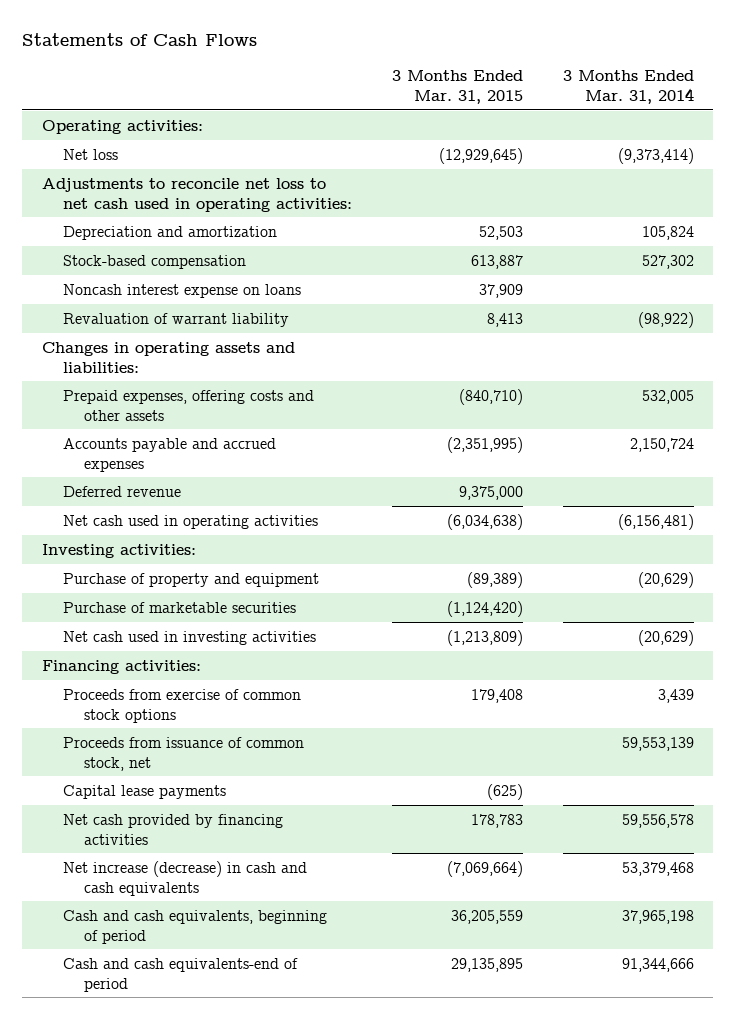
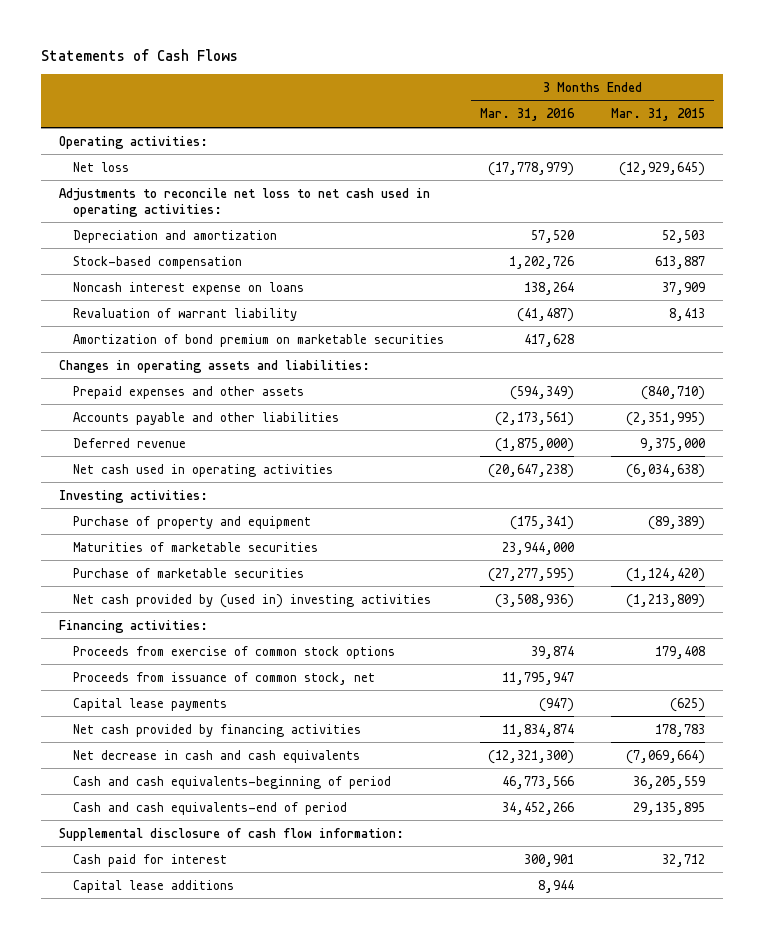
[562,70,694,104] 3 Months Ended Mar. 31, 2014 -> none
none -> [480,108,576,122] Mar. 31, 2016
none -> [72,333,444,347] Amortization of bond premium on marketable securities
[62,389,314,421] Prepaid expenses, offering costs and other assets -> [72,385,304,399] Prepaid expenses and other assets
[62,437,276,472] Accounts payable and accrued expenses -> [72,411,339,425] Accounts payable and other liabilities
none -> [72,541,318,552] Maturities of marketable securities
[62,630,316,645] Net cash used in investing activities -> [72,593,431,608] Net cash provided by (used in) investing activities
[62,860,307,896] Net increase (decrease) in cash and cash equivalents -> [72,749,360,763] Net decrease in cash and cash equivalents
[62,909,327,944] Cash and cash equivalents, beginning of period -> [72,775,391,789] Cash and cash equivalents-beginning of period
none -> [58,827,404,841] Supplemental disclosure of cash flow information:
none -> [72,853,227,867] Cash paid for interest
none -> [72,879,234,893] Capital lease additions

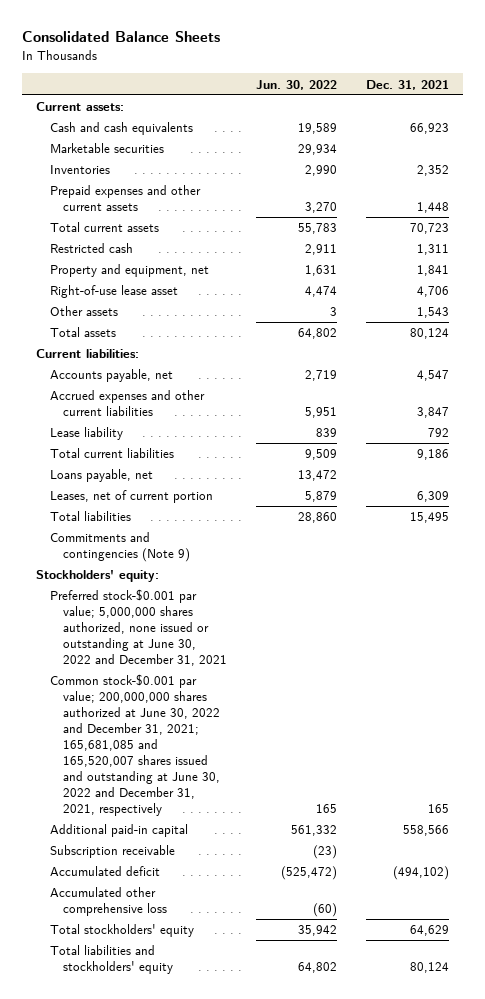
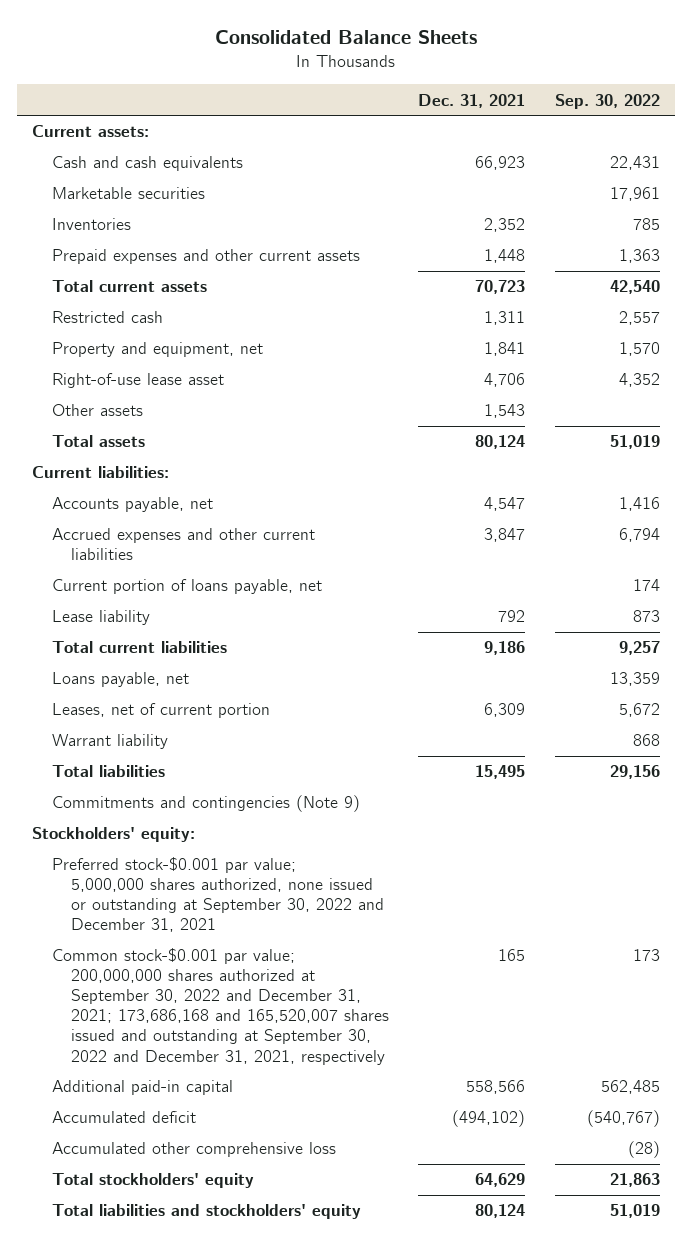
[256,79,338,90] Jun. 30, 2022 -> none
none -> [555,93,661,109] Sep. 30, 2022
none -> [51,579,322,595] Current portion of loans payable, net
none -> [51,734,168,750] Warrant liability
[49,589,228,666] Preferred stock-$0.001 par value; 5,000,000 shares authorized, none issued or outstanding at June 30, 2022 and December 31, 2021 -> [51,857,384,933] Preferred stock-$0.001 par value; 5,000,000 shares authorized, none issued or outstanding at September 30, 2022 and December 31, 2021
[49,674,221,816] Common stock-$0.001 par value; 200,000,000 shares authorized at June 30, 2022 and December 31, 2021; 165,681,085 and 165,520,007 shares issued and outstanding at June 30, 2022 and December 31, 2021, respectively -> [51,948,389,1065] Common stock-$0.001 par value; 200,000,000 shares authorized at September 30, 2022 and December 31, 2021; 173,686,168 and 165,520,007 shares issued and outstanding at September 30, 2022 and December 31, 2021, respectively
[49,845,175,859] Subscription receivable -> none

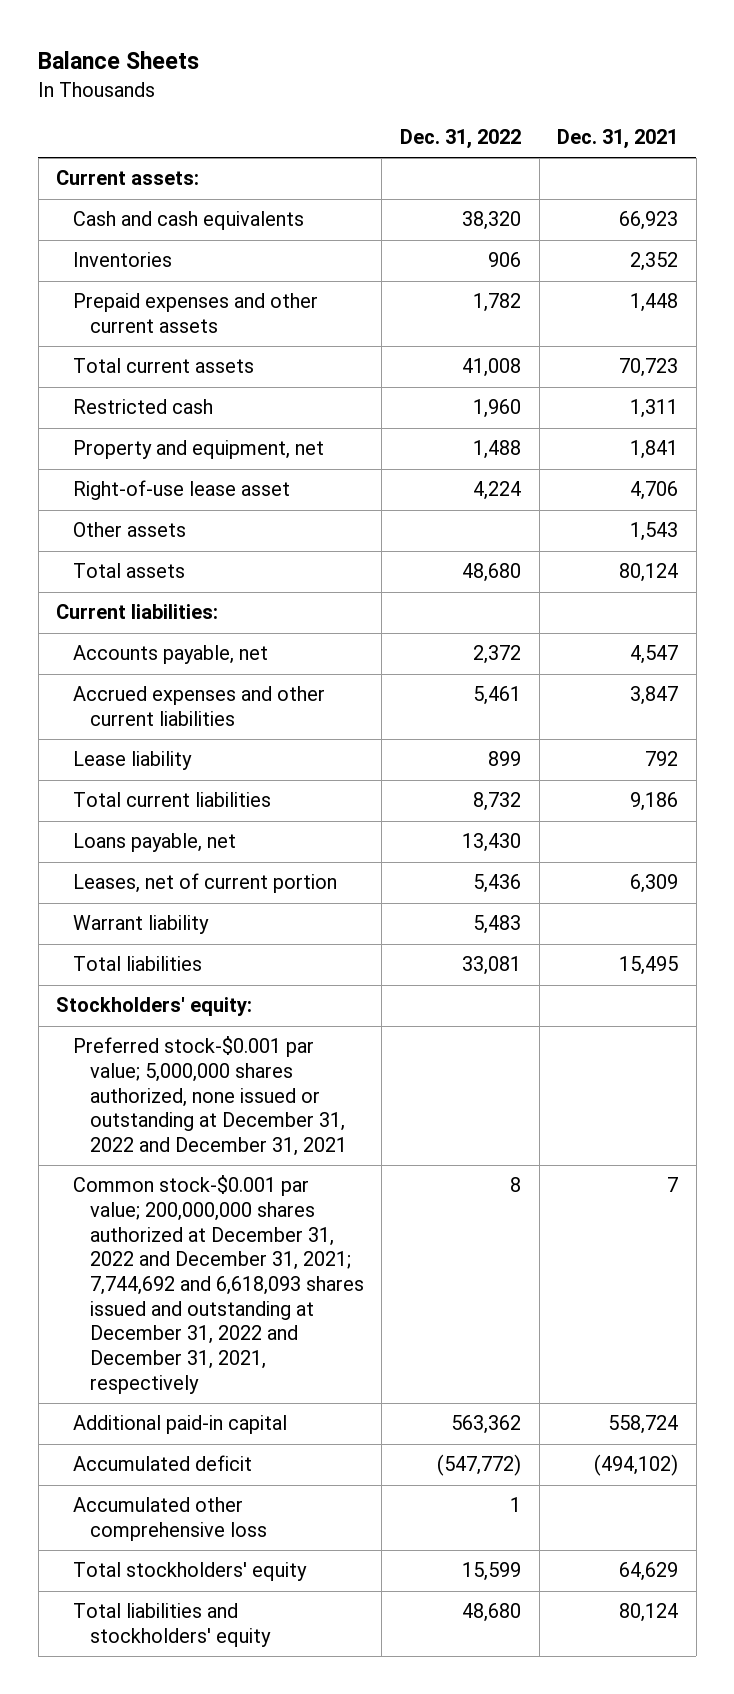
[215,30,478,45] Consolidated Balance Sheets -> [38,51,200,70] Balance Sheets
[555,93,661,109] Sep. 30, 2022 -> none
none -> [400,129,522,150] Dec. 31, 2022
[51,187,205,200] Marketable securities -> none
[51,579,322,595] Current portion of loans payable, net -> none
[51,795,360,813] Commitments and contingencies (Note 9) -> none
[51,857,384,933] Preferred stock-$0.001 par value; 5,000,000 shares authorized, none issued or outstanding at September 30, 2022 and December 31, 2021 -> [73,1036,347,1157] Preferred stock-$0.001 par value; 5,000,000 shares authorized, none issued or outstanding at December 31, 2022 and December 31, 2021
[51,948,389,1065] Common stock-$0.001 par value; 200,000,000 shares authorized at September 30, 2022 and December 31, 2021; 173,686,168 and 165,520,007 shares issued and outstanding at September 30, 2022 and December 31, 2021, respectively -> [73,1175,364,1394] Common stock-$0.001 par value; 200,000,000 shares authorized at December 31, 2022 and December 31, 2021; 7,744,692 and 6,618,093 shares issued and outstanding at December 31, 2022 and December 31, 2021, respectively
[498,949,526,962] 165 -> [667,1177,679,1193] 7
[466,1080,526,1095] 558,566 -> [608,1415,679,1435] 558,724

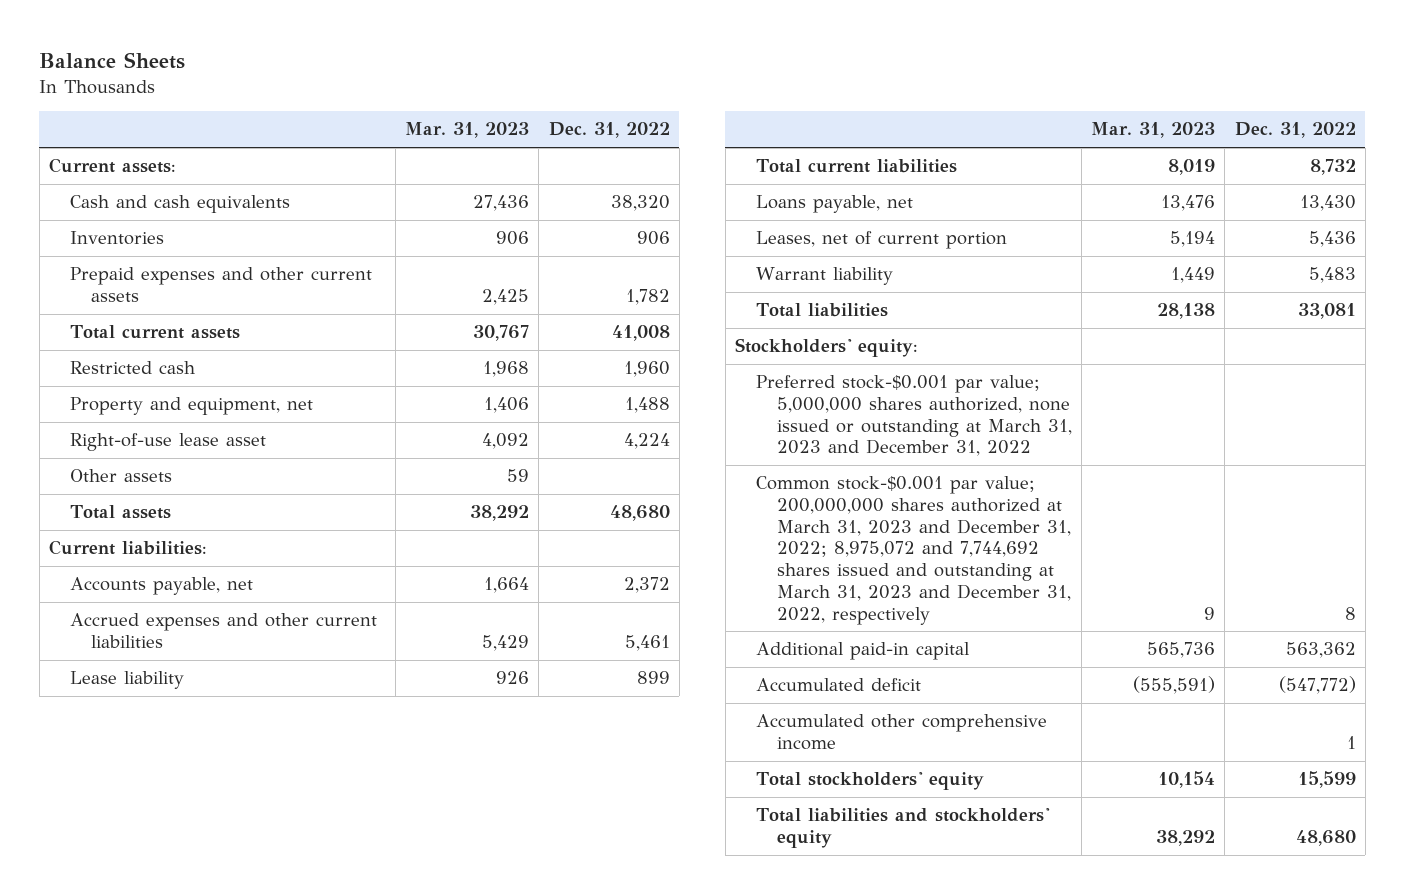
[557,129,679,150] Dec. 31, 2021 -> none
none -> [405,122,530,139] Mar. 31, 2023
[73,1036,347,1157] Preferred stock-$0.001 par value; 5,000,000 shares authorized, none issued or outstanding at December 31, 2022 and December 31, 2021 -> [755,375,1072,457] Preferred stock-$0.001 par value; 5,000,000 shares authorized, none issued or outstanding at March 31, 2023 and December 31, 2022
[73,1175,364,1394] Common stock-$0.001 par value; 200,000,000 shares authorized at December 31, 2022 and December 31, 2021; 7,744,692 and 6,618,093 shares issued and outstanding at December 31, 2022 and December 31, 2021, respectively -> [755,476,1071,625] Common stock-$0.001 par value; 200,000,000 shares authorized at March 31, 2023 and December 31, 2022; 8,975,072 and 7,744,692 shares issued and outstanding at March 31, 2023 and December 31, 2022, respectively
[73,1497,267,1542] Accumulated other comprehensive loss -> [755,714,1047,751] Accumulated other comprehensive income

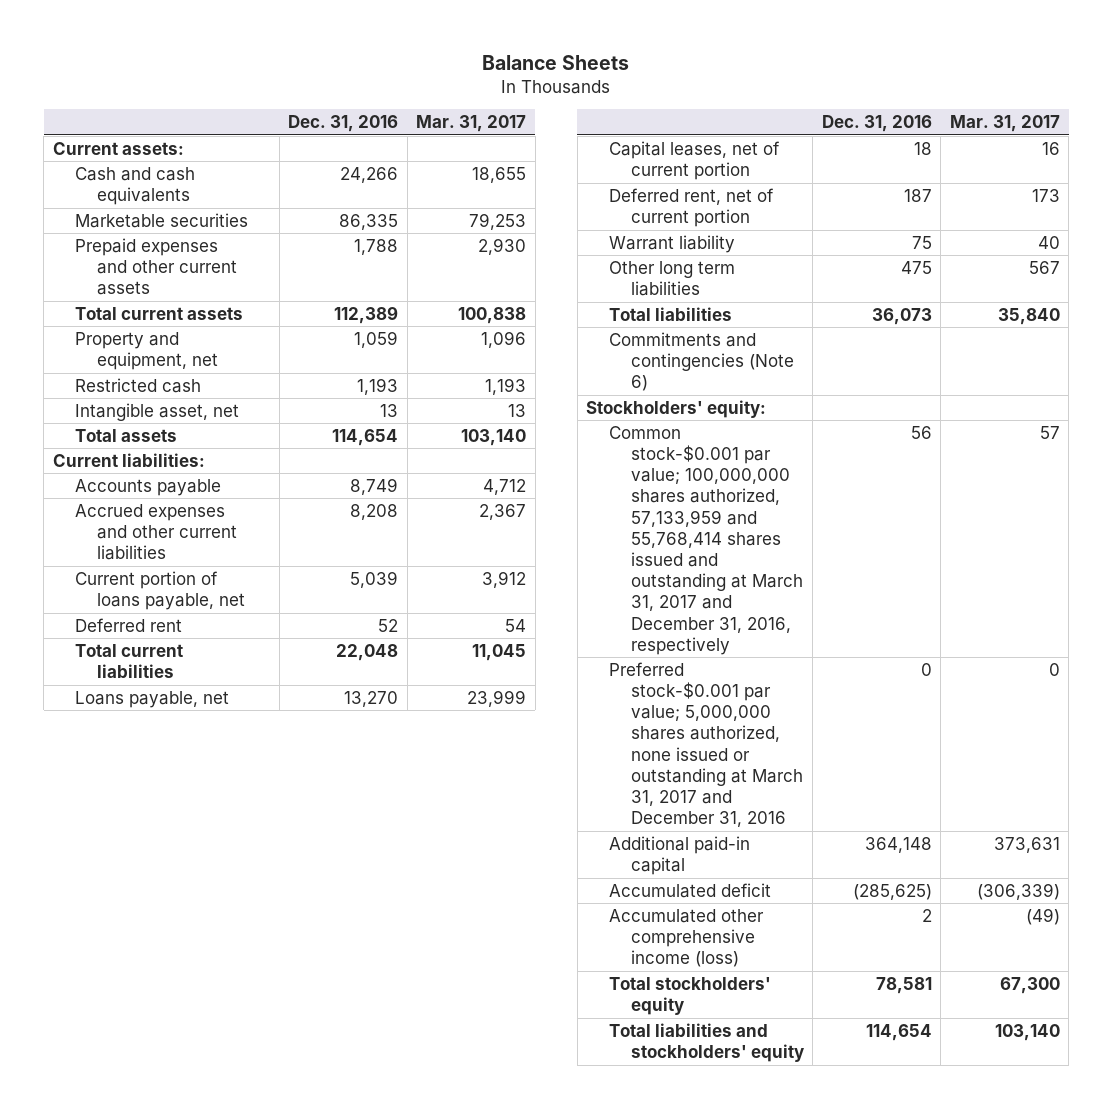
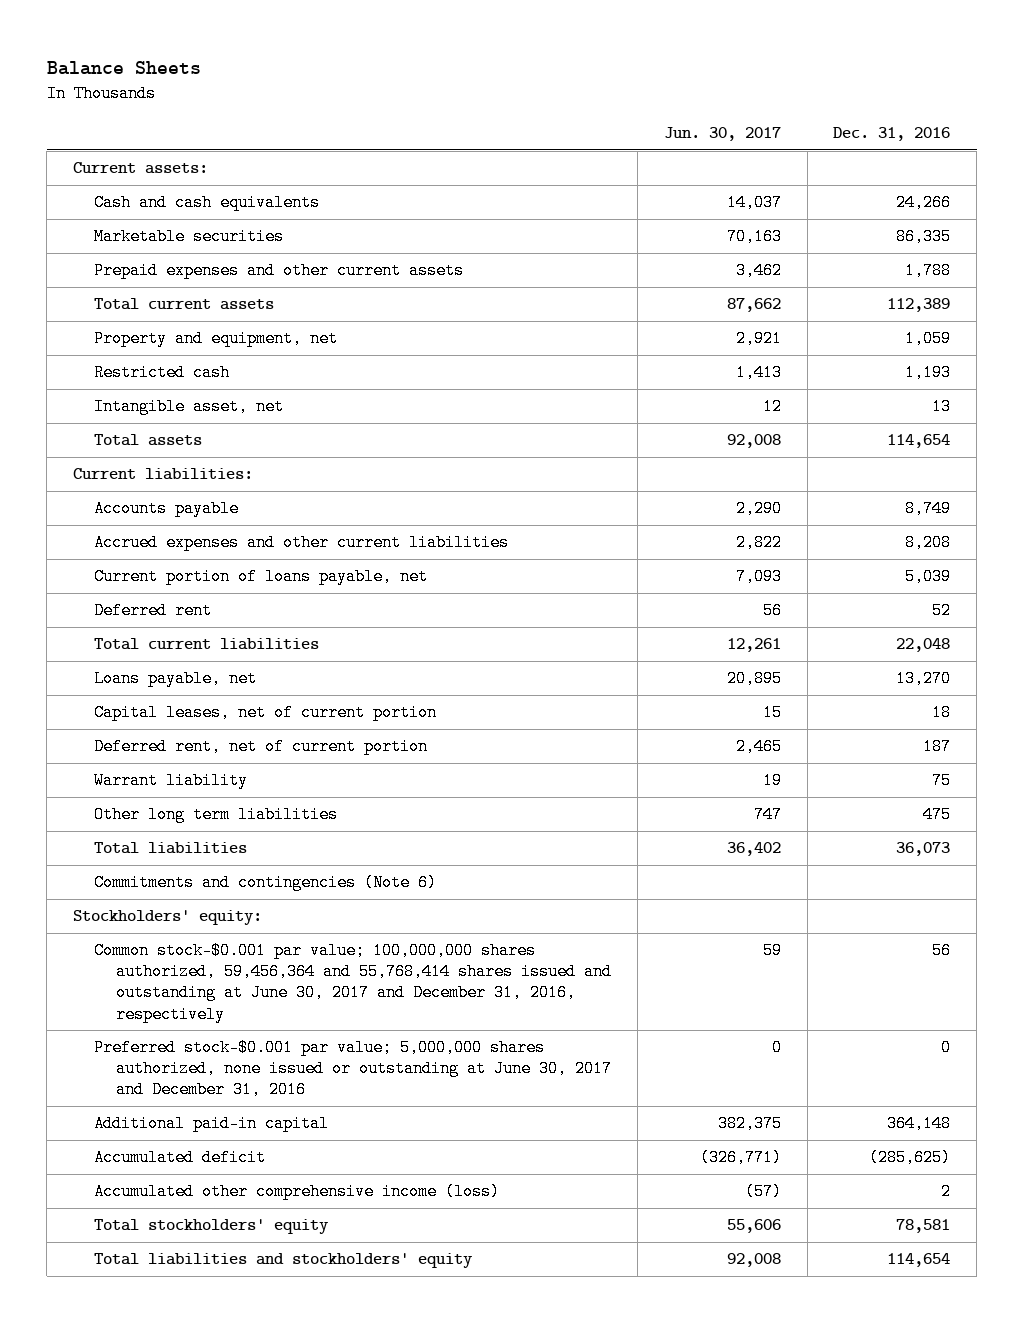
[416,115,527,133] Mar. 31, 2017 -> none
none -> [663,127,781,142] Jun. 30, 2017
[608,425,803,655] Common stock-$0.001 par value; 100,000,000 shares authorized, 57,133,959 and 55,768,414 shares issued and outstanding at March 31, 2017 and December 31, 2016, respectively -> [94,942,613,1023] Common stock-$0.001 par value; 100,000,000 shares authorized, 59,456,364 and 55,768,414 shares issued and outstanding at June 30, 2017 and December 31, 2016, respectively
[608,661,803,828] Preferred stock-$0.001 par value; 5,000,000 shares authorized, none issued or outstanding at March 31, 2017 and December 31, 2016 -> [94,1039,613,1099] Preferred stock-$0.001 par value; 5,000,000 shares authorized, none issued or outstanding at June 30, 2017 and December 31, 2016

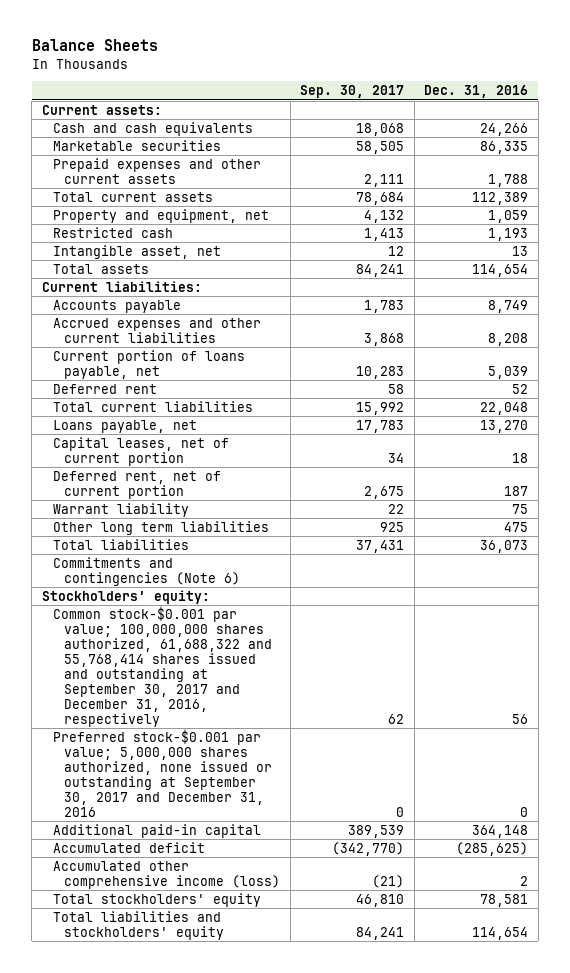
[663,127,781,142] Jun. 30, 2017 -> none
none -> [300,85,405,99] Sep. 30, 2017
[94,942,613,1023] Common stock-$0.001 par value; 100,000,000 shares authorized, 59,456,364 and 55,768,414 shares issued and outstanding at June 30, 2017 and December 31, 2016, respectively -> [52,605,273,727] Common stock-$0.001 par value; 100,000,000 shares authorized, 61,688,322 and 55,768,414 shares issued and outstanding at September 30, 2017 and December 31, 2016, respectively
[94,1039,613,1099] Preferred stock-$0.001 par value; 5,000,000 shares authorized, none issued or outstanding at June 30, 2017 and December 31, 2016 -> [52,728,273,817] Preferred stock-$0.001 par value; 5,000,000 shares authorized, none issued or outstanding at September 30, 2017 and December 31, 2016

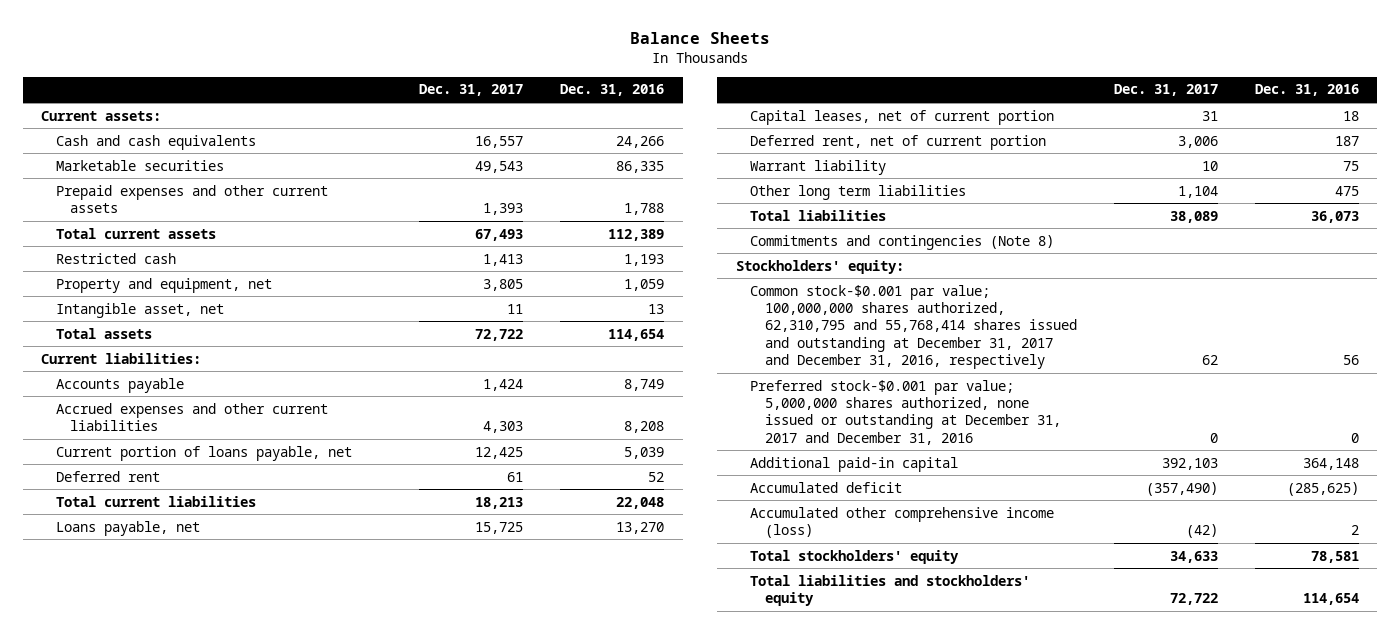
[300,85,405,99] Sep. 30, 2017 -> none
none -> [419,84,524,97] Dec. 31, 2017
[52,208,269,223] Property and equipment, net -> [55,277,272,293] Property and equipment, net
[52,556,241,586] Commitments and contingencies (Note 6) -> [750,234,1055,250] Commitments and contingencies (Note 8)
[52,605,273,727] Common stock-$0.001 par value; 100,000,000 shares authorized, 61,688,322 and 55,768,414 shares issued and outstanding at September 30, 2017 and December 31, 2016, respectively -> [750,284,1077,369] Common stock-$0.001 par value; 100,000,000 shares authorized, 62,310,795 and 55,768,414 shares issued and outstanding at December 31, 2017 and December 31, 2016, respectively
[52,728,273,817] Preferred stock-$0.001 par value; 5,000,000 shares authorized, none issued or outstanding at September 30, 2017 and December 31, 2016 -> [750,379,1061,445] Preferred stock-$0.001 par value; 5,000,000 shares authorized, none issued or outstanding at December 31, 2017 and December 31, 2016

